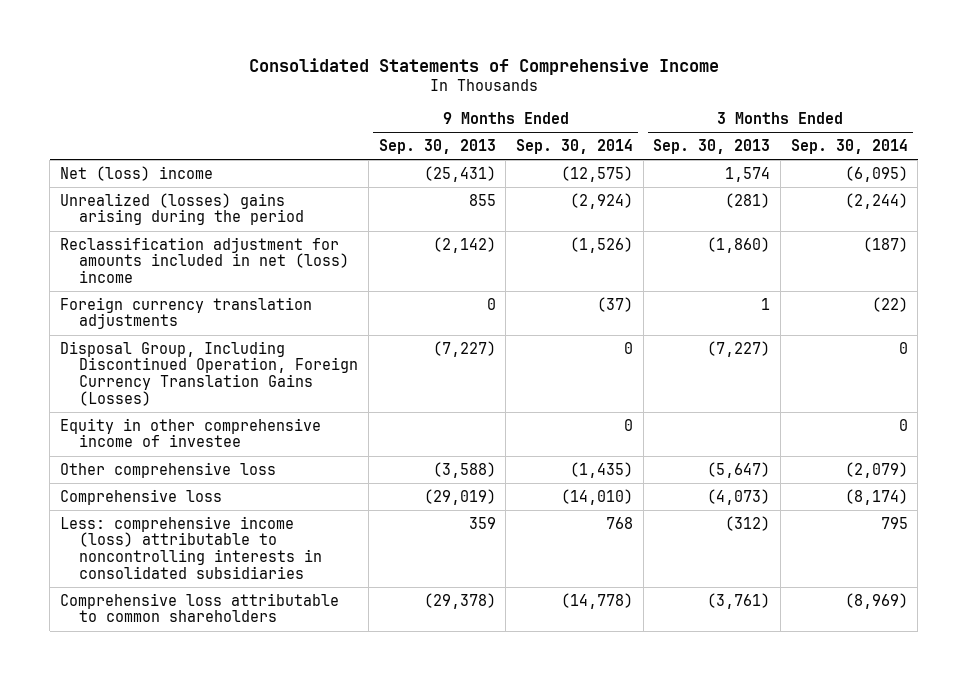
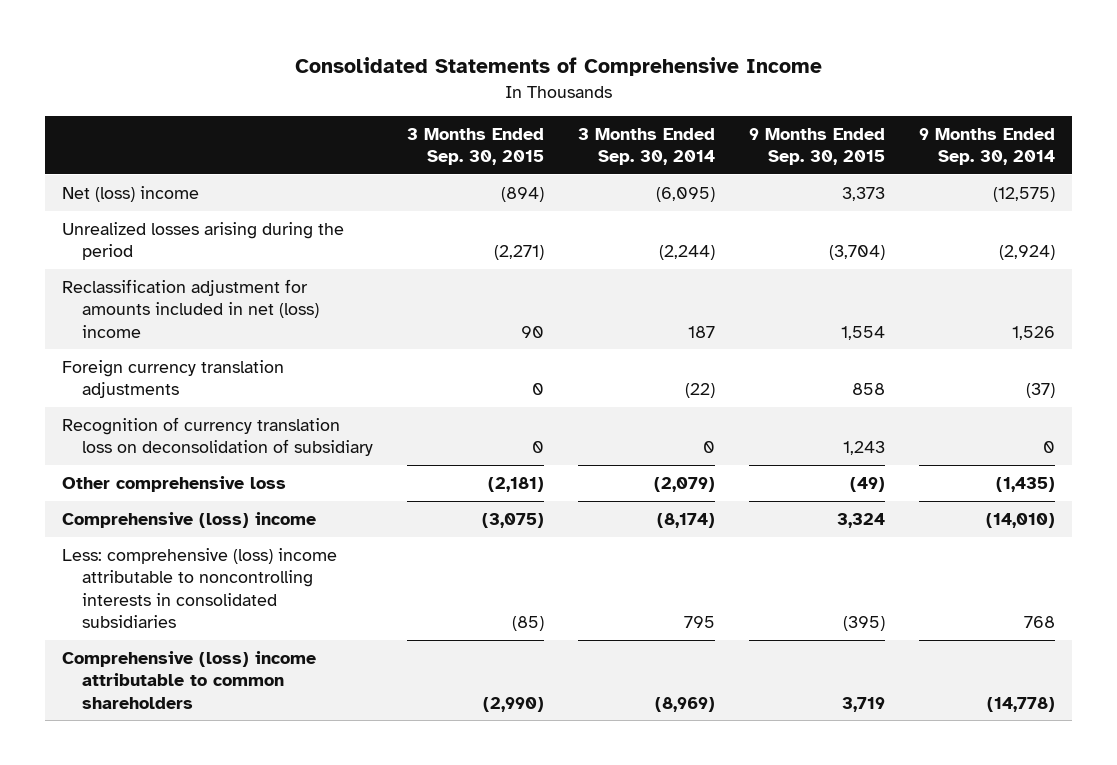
[378,139,496,155] Sep. 30, 2013 -> none
[653,139,771,155] Sep. 30, 2013 -> none
none -> [407,127,545,166] 3 Months Ended Sep. 30, 2015
none -> [749,127,886,166] 9 Months Ended Sep. 30, 2015
[59,192,305,226] Unrealized (losses) gains arising during the period -> [62,222,345,261] Unrealized losses arising during the period
[569,236,633,253] (1,526) -> [1012,325,1056,340] 1,526
[862,236,908,252] (187) -> [688,325,716,338] 187
[59,417,321,448] Equity in other comprehensive income of investee -> none
[59,340,359,407] Disposal Group, Including Discontinued Operation, Foreign Currency Translation Gains (Losses) -> [62,417,373,457] Recognition of currency translation loss on deconsolidation of subsidiary
[59,488,222,505] Comprehensive loss -> [62,512,317,529] Comprehensive (loss) income
[59,515,323,580] Less: comprehensive income (loss) attributable to noncontrolling interests in consolidated subsidiaries -> [62,548,338,629] Less: comprehensive (loss) income attributable to noncontrolling interests in consolidated subsidiaries
[59,592,339,623] Comprehensive loss attributable to common shareholders -> [62,651,317,709] Comprehensive (loss) income attributable to common shareholders

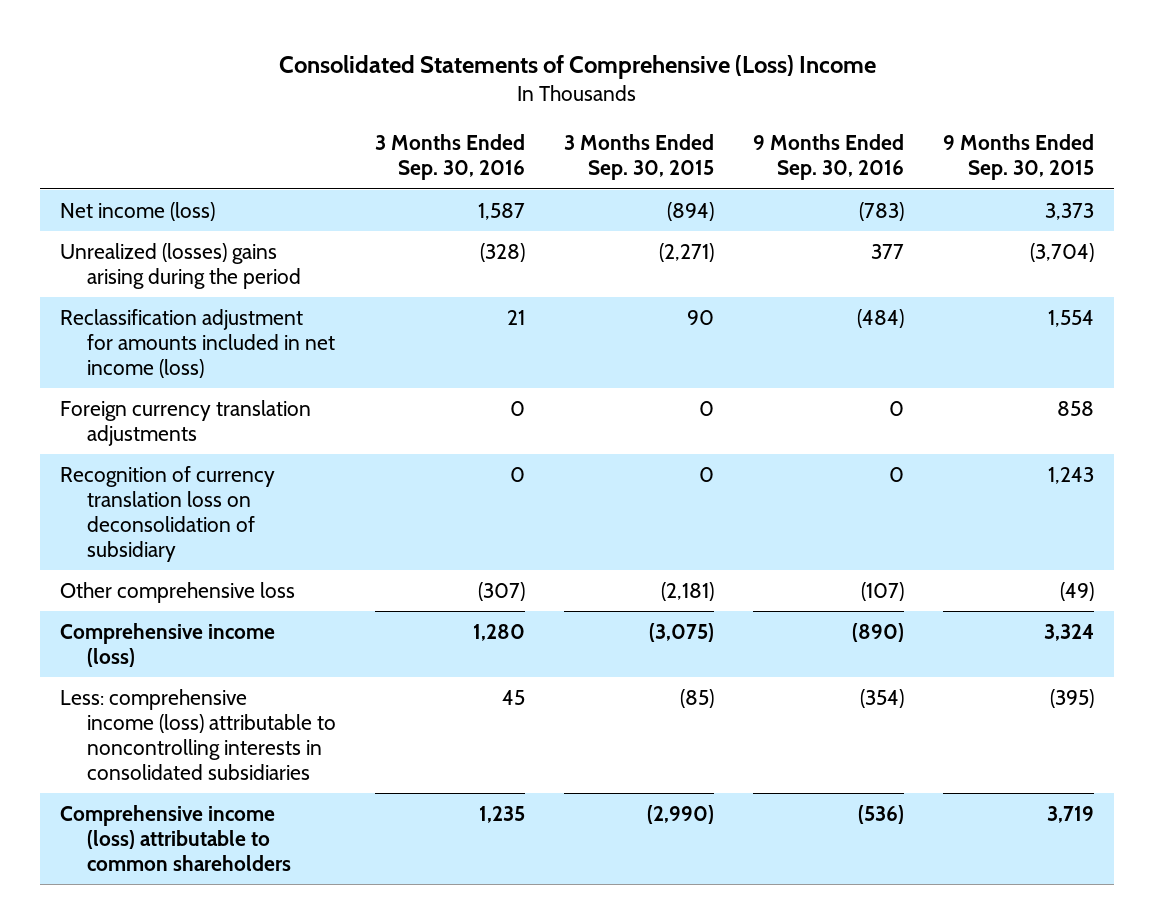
[294,57,822,77] Consolidated Statements of Comprehensive Income -> [279,55,877,80] Consolidated Statements of Comprehensive (Loss) Income
[578,127,716,166] 3 Months Ended Sep. 30, 2014 -> none
[919,127,1056,166] 9 Months Ended Sep. 30, 2014 -> none
none -> [375,134,526,181] 3 Months Ended Sep. 30, 2016
none -> [753,134,905,181] 9 Months Ended Sep. 30, 2016
[62,186,200,203] Net (loss) income -> [59,202,215,222] Net income (loss)
[62,222,345,261] Unrealized losses arising during the period -> [59,243,301,289] Unrealized (losses) gains arising during the period
[62,279,319,338] Reclassification adjustment for amounts included in net (loss) income -> [59,309,335,378] Reclassification adjustment for amounts included in net income (loss)
[62,512,317,529] Comprehensive (loss) income -> [59,623,275,667] Comprehensive income (loss)
[62,548,338,629] Less: comprehensive (loss) income attributable to noncontrolling interests in consolidated subsidiaries -> [59,689,336,780] Less: comprehensive income (loss) attributable to noncontrolling interests in consolidated subsidiaries
[62,651,317,709] Comprehensive (loss) income attributable to common shareholders -> [59,805,291,871] Comprehensive income (loss) attributable to common shareholders

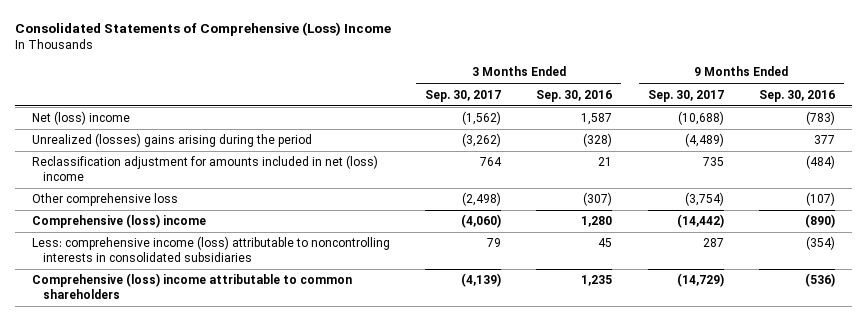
[564,134,715,181] 3 Months Ended Sep. 30, 2015 -> none
[943,134,1095,181] 9 Months Ended Sep. 30, 2015 -> none
none -> [425,89,502,102] Sep. 30, 2017
none -> [647,89,724,102] Sep. 30, 2017
[59,202,215,222] Net income (loss) -> [32,111,131,126] Net (loss) income
[59,400,311,446] Foreign currency translation adjustments -> none
[59,466,275,562] Recognition of currency translation loss on deconsolidation of subsidiary -> none
[59,309,335,378] Reclassification adjustment for amounts included in net income (loss) -> [32,155,379,182] Reclassification adjustment for amounts included in net (loss) income
[59,623,275,667] Comprehensive income (loss) -> [32,214,207,229] Comprehensive (loss) income
[59,805,291,871] Comprehensive income (loss) attributable to common shareholders -> [32,273,353,300] Comprehensive (loss) income attributable to common shareholders

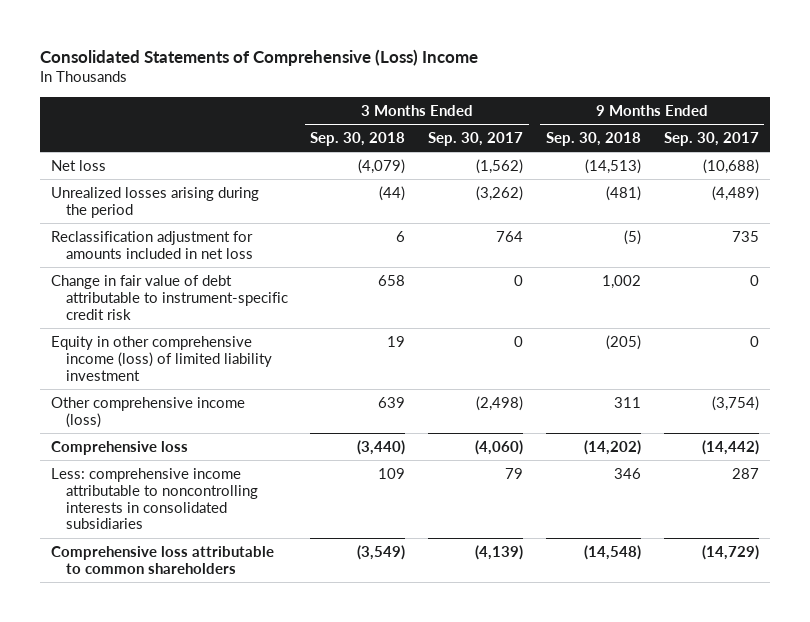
[536,89,613,102] Sep. 30, 2016 -> none
[758,89,835,102] Sep. 30, 2016 -> none
none -> [310,131,406,146] Sep. 30, 2018
none -> [545,131,641,146] Sep. 30, 2018
[32,111,131,126] Net (loss) income -> [51,159,107,171] Net loss
[32,133,313,148] Unrealized (losses) gains arising during the period -> [51,186,260,218] Unrealized losses arising during the period
[32,155,379,182] Reclassification adjustment for amounts included in net (loss) income -> [51,230,254,259] Reclassification adjustment for amounts included in net loss
none -> [51,274,288,320] Change in fair value of debt attributable to instrument-specific credit risk
none -> [51,335,272,381] Equity in other comprehensive income (loss) of limited liability investment
[32,193,179,207] Other comprehensive loss -> [51,396,246,428] Other comprehensive income (loss)
[32,214,207,229] Comprehensive (loss) income -> [51,440,189,455] Comprehensive loss
[32,236,391,263] Less: comprehensive income (loss) attributable to noncontrolling interests in consolidated subsidiaries -> [51,467,258,530] Less: comprehensive income attributable to noncontrolling interests in consolidated subsidiaries
[32,273,353,300] Comprehensive (loss) income attributable to common shareholders -> [51,545,275,574] Comprehensive loss attributable to common shareholders

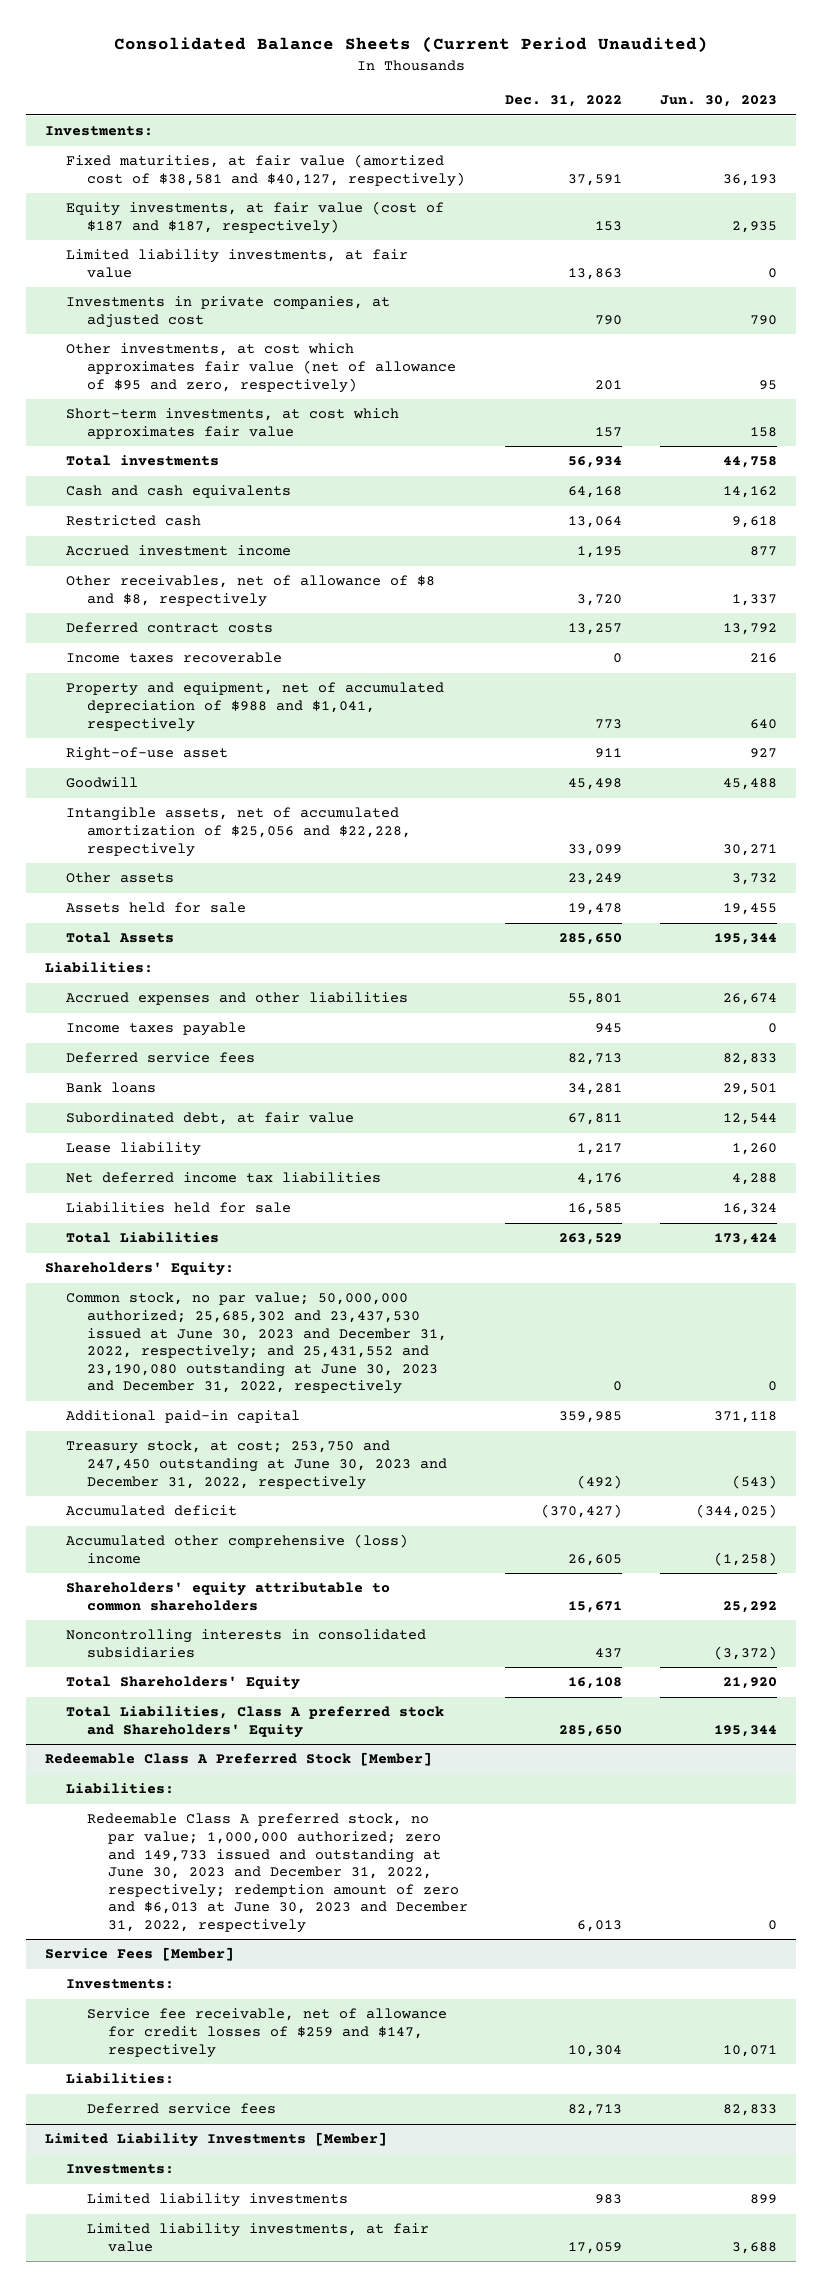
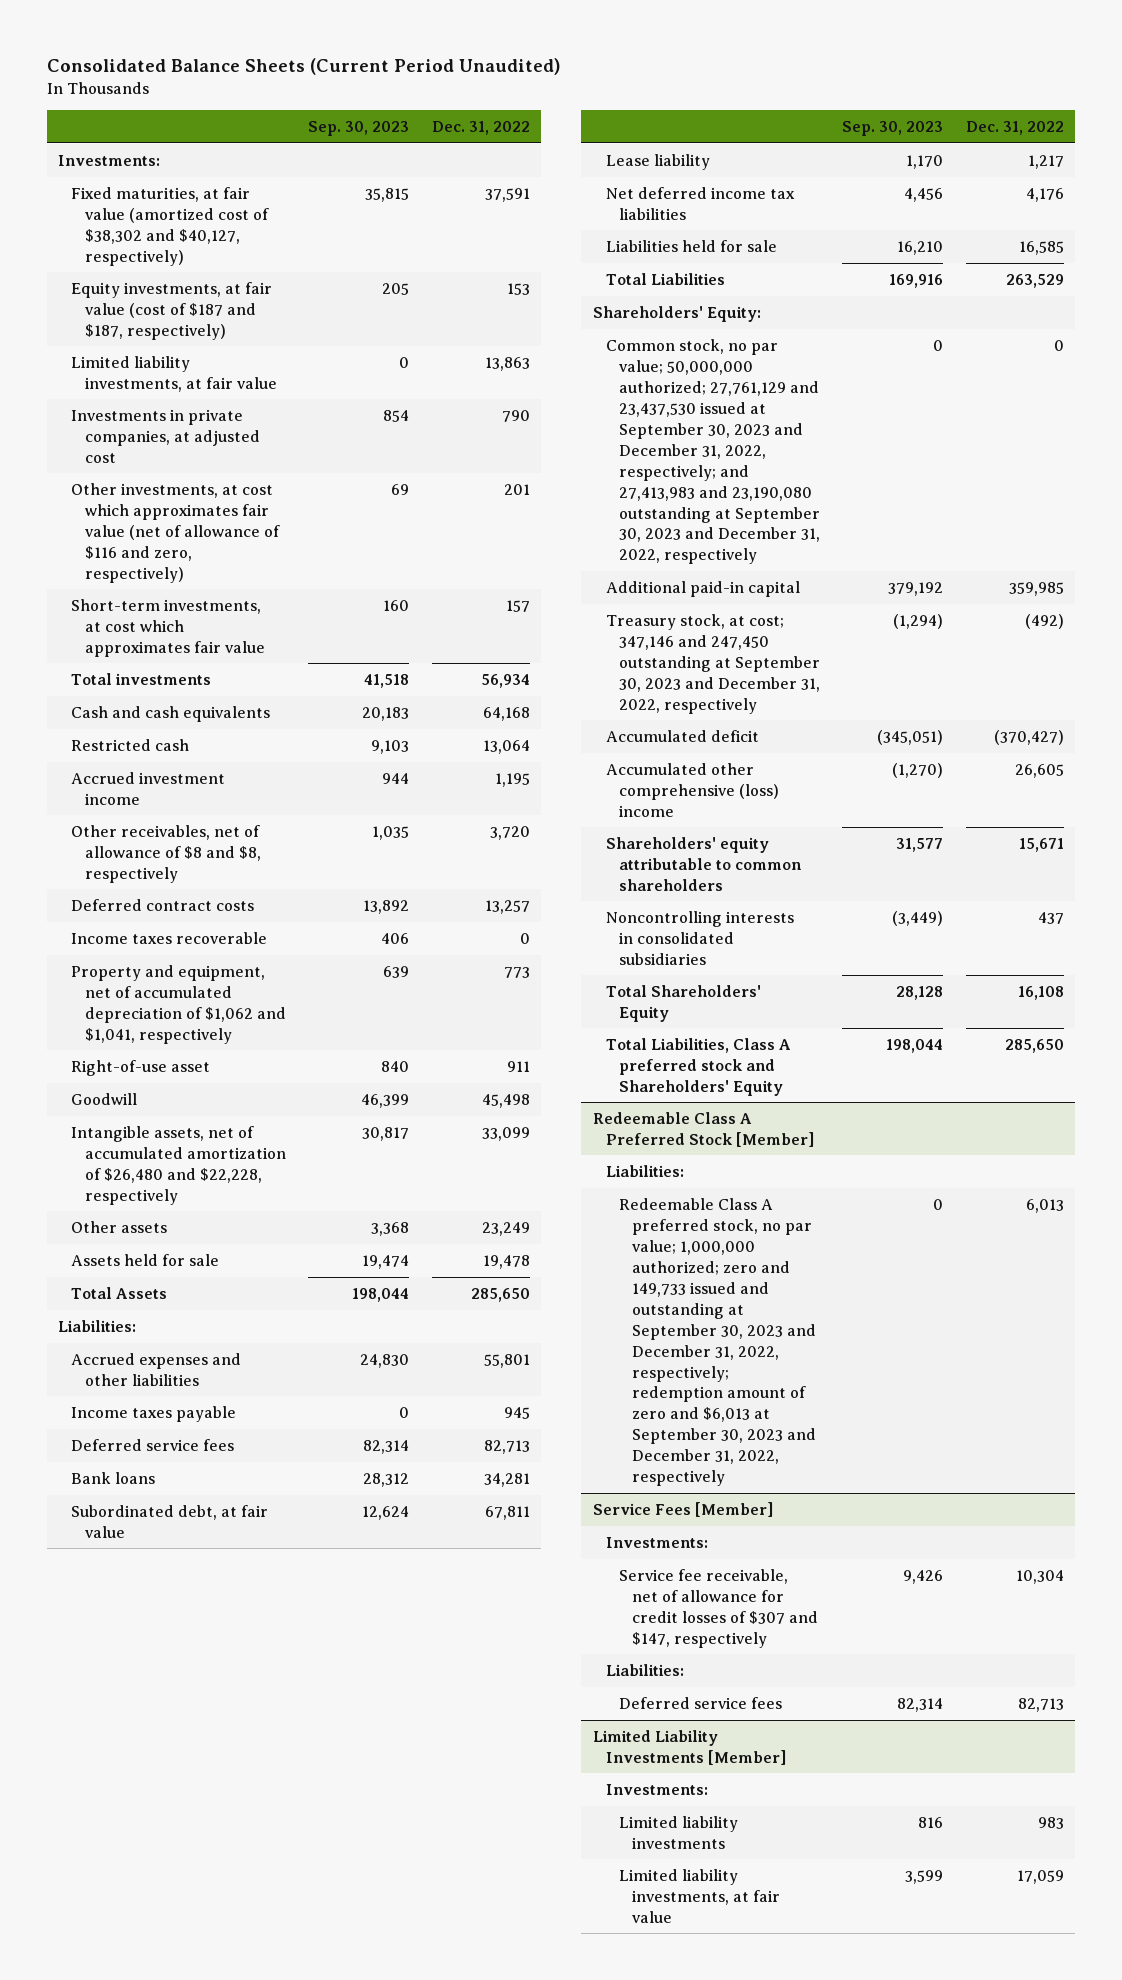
[660,95,778,108] Jun. 30, 2023 -> none
none -> [308,121,410,137] Sep. 30, 2023
[65,154,465,187] Fixed maturities, at fair value (amortized cost of $38,581 and $40,127, respectively) -> [71,186,269,266] Fixed maturities, at fair value (amortized cost of $38,302 and $40,127, respectively)
[65,343,456,393] Other investments, at cost which approximates fair value (net of allowance of $95 and zero, respectively) -> [71,482,280,583] Other investments, at cost which approximates fair value (net of allowance of $116 and zero, respectively)
[65,682,444,732] Property and equipment, net of accumulated depreciation of $988 and $1,041, respectively -> [71,964,286,1044] Property and equipment, net of accumulated depreciation of $1,062 and $1,041, respectively
[65,807,411,857] Intangible assets, net of accumulated amortization of $25,056 and $22,228, respectively -> [71,1125,286,1205] Intangible assets, net of accumulated amortization of $26,480 and $22,228, respectively
[65,1292,447,1395] Common stock, no par value; 50,000,000 authorized; 25,685,302 and 23,437,530 issued at June 30, 2023 and December 31, 2022, respectively; and 25,431,552 and 23,190,080 outstanding at June 30, 2023 and December 31, 2022, respectively -> [605,338,820,565] Common stock, no par value; 50,000,000 authorized; 27,761,129 and 23,437,530 issued at September 30, 2023 and December 31, 2022, respectively; and 27,413,983 and 23,190,080 outstanding at September 30, 2023 and December 31, 2022, respectively
[65,1440,447,1490] Treasury stock, at cost; 253,750 and 247,450 outstanding at June 30, 2023 and December 31, 2022, respectively -> [605,613,820,714] Treasury stock, at cost; 347,146 and 247,450 outstanding at September 30, 2023 and December 31, 2022, respectively
[86,1813,468,1934] Redeemable Class A preferred stock, no par value; 1,000,000 authorized; zero and 149,733 issued and outstanding at June 30, 2023 and December 31, 2022, respectively; redemption amount of zero and $6,013 at June 30, 2023 and December 31, 2022, respectively -> [618,1197,817,1487] Redeemable Class A preferred stock, no par value; 1,000,000 authorized; zero and 149,733 issued and outstanding at September 30, 2023 and December 31, 2022, respectively; redemption amount of zero and $6,013 at September 30, 2023 and December 31, 2022, respectively
[86,2008,447,2058] Service fee receivable, net of allowance for credit losses of $259 and $147, respectively -> [618,1568,819,1648] Service fee receivable, net of allowance for credit losses of $307 and $147, respectively

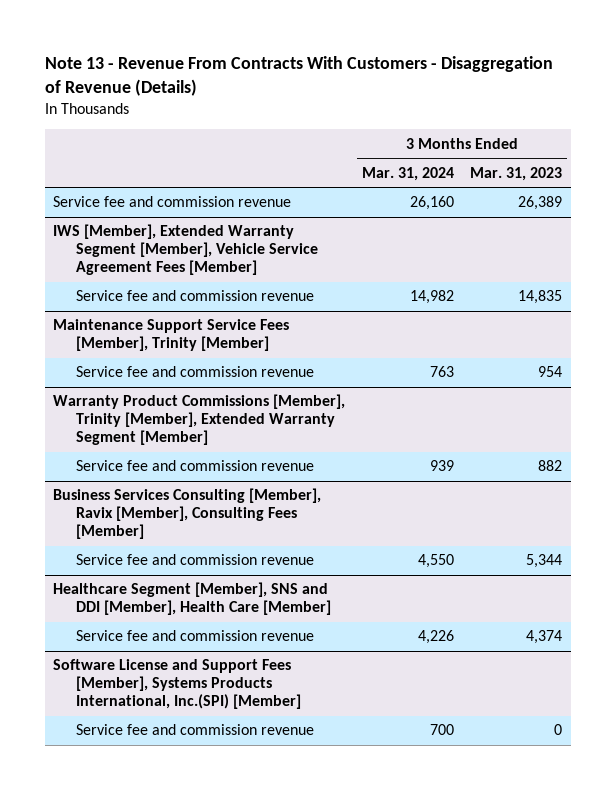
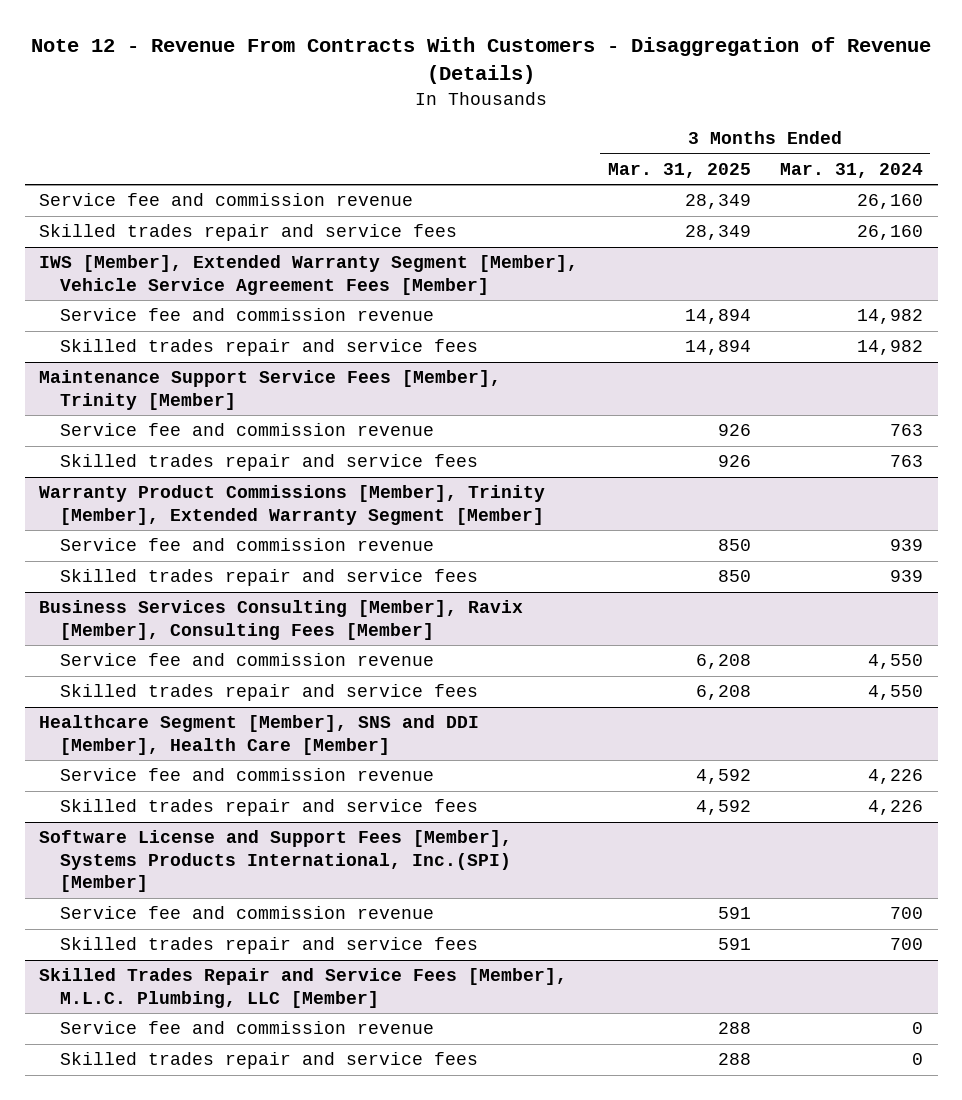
[44,55,553,96] Note 13 - Revenue From Contracts With Customers - Disaggregation of Revenue (Details) -> [31,37,932,85] Note 12 - Revenue From Contracts With Customers - Disaggregation of Revenue (Details)
[470,166,563,181] Mar. 31, 2023 -> none
none -> [607,162,751,178] Mar. 31, 2025
none -> [39,224,458,242] Skilled trades repair and service fees
none -> [60,339,479,357] Skilled trades repair and service fees
none -> [60,454,479,472] Skilled trades repair and service fees
none -> [60,569,479,587] Skilled trades repair and service fees
none -> [60,684,479,702] Skilled trades repair and service fees
none -> [60,799,479,817] Skilled trades repair and service fees
none -> [60,937,479,955] Skilled trades repair and service fees
none -> [39,968,568,1008] Skilled Trades Repair and Service Fees [Member], M.L.C. Plumbing, LLC [Member]
none -> [60,1021,435,1035] Service fee and commission revenue
none -> [60,1052,479,1070] Skilled trades repair and service fees

